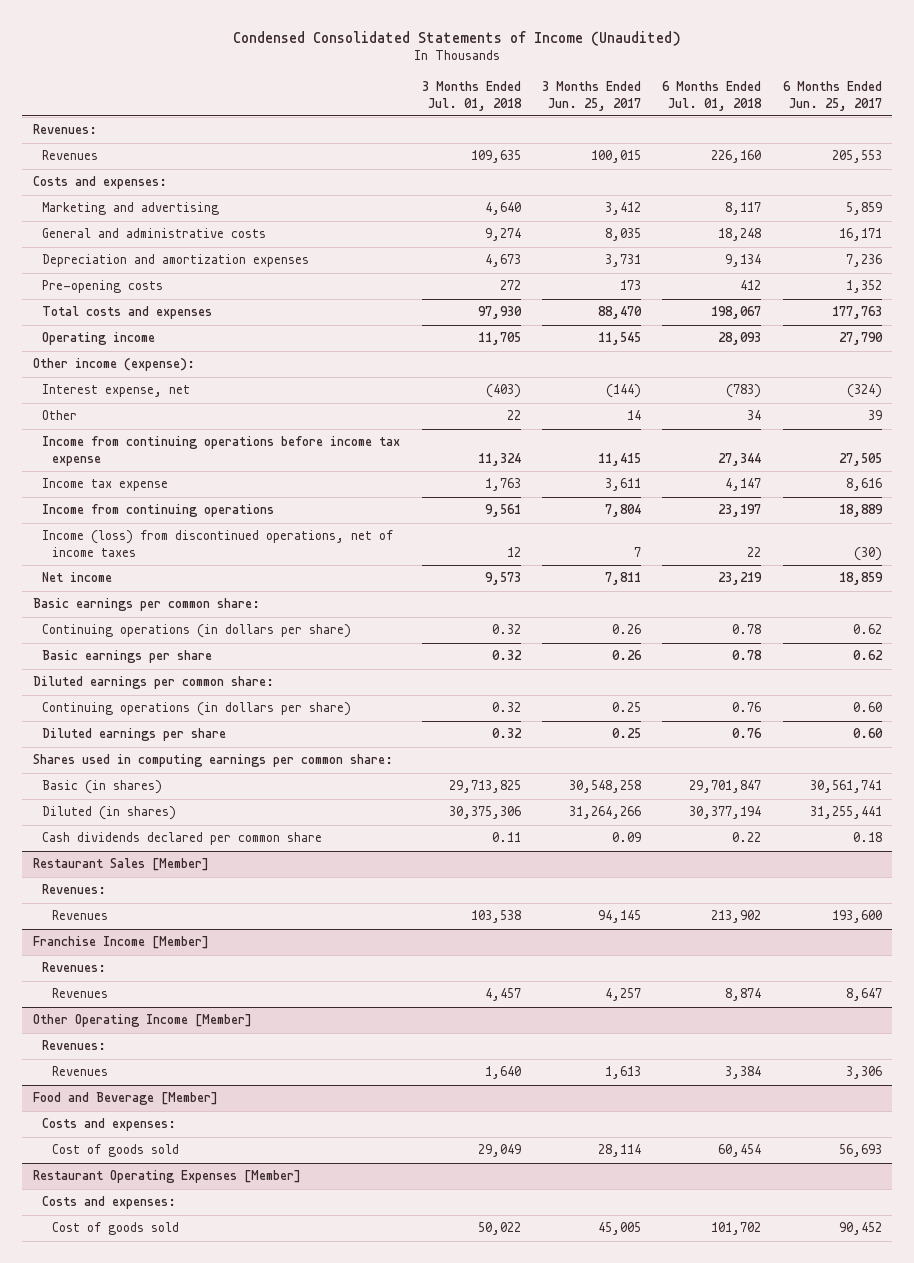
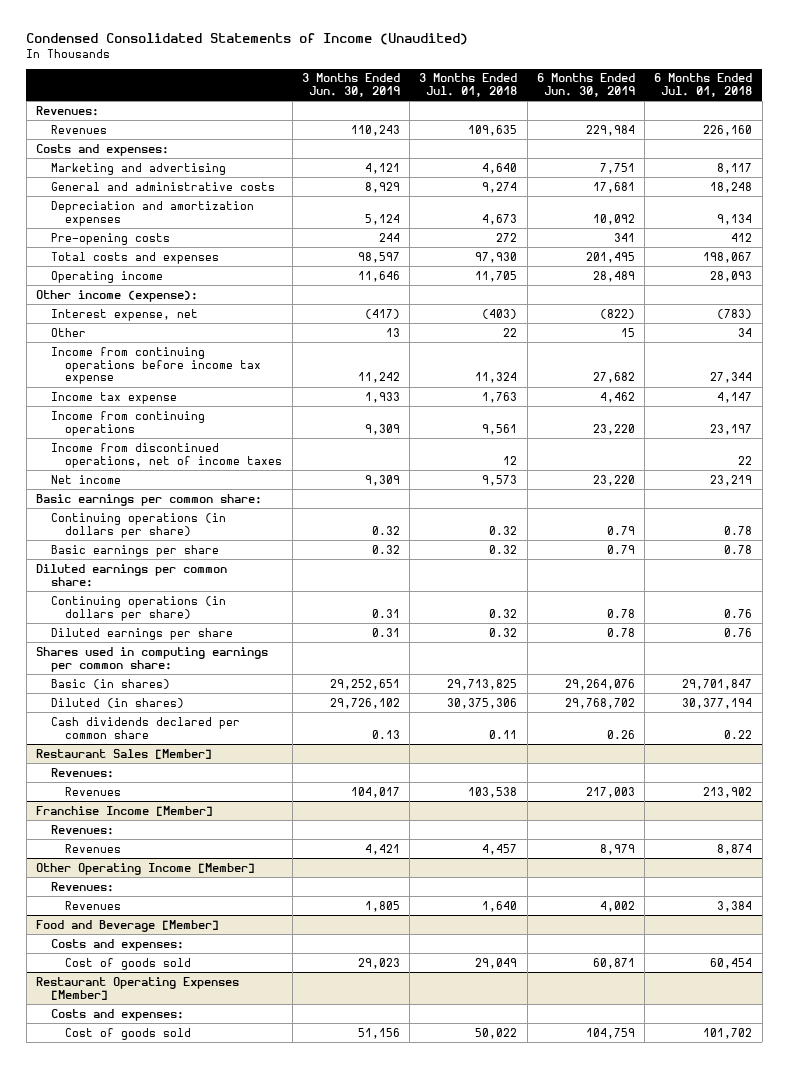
[541,80,641,111] 3 Months Ended Jun. 25, 2017 -> none
[782,80,882,111] 6 Months Ended Jun. 25, 2017 -> none
none -> [301,73,400,98] 3 Months Ended Jun. 30, 2019
none -> [536,73,635,98] 6 Months Ended Jun. 30, 2019
[42,530,394,558] Income (loss) from discontinued operations, net of income taxes -> [50,442,283,468] Income from discontinued operations, net of income taxes

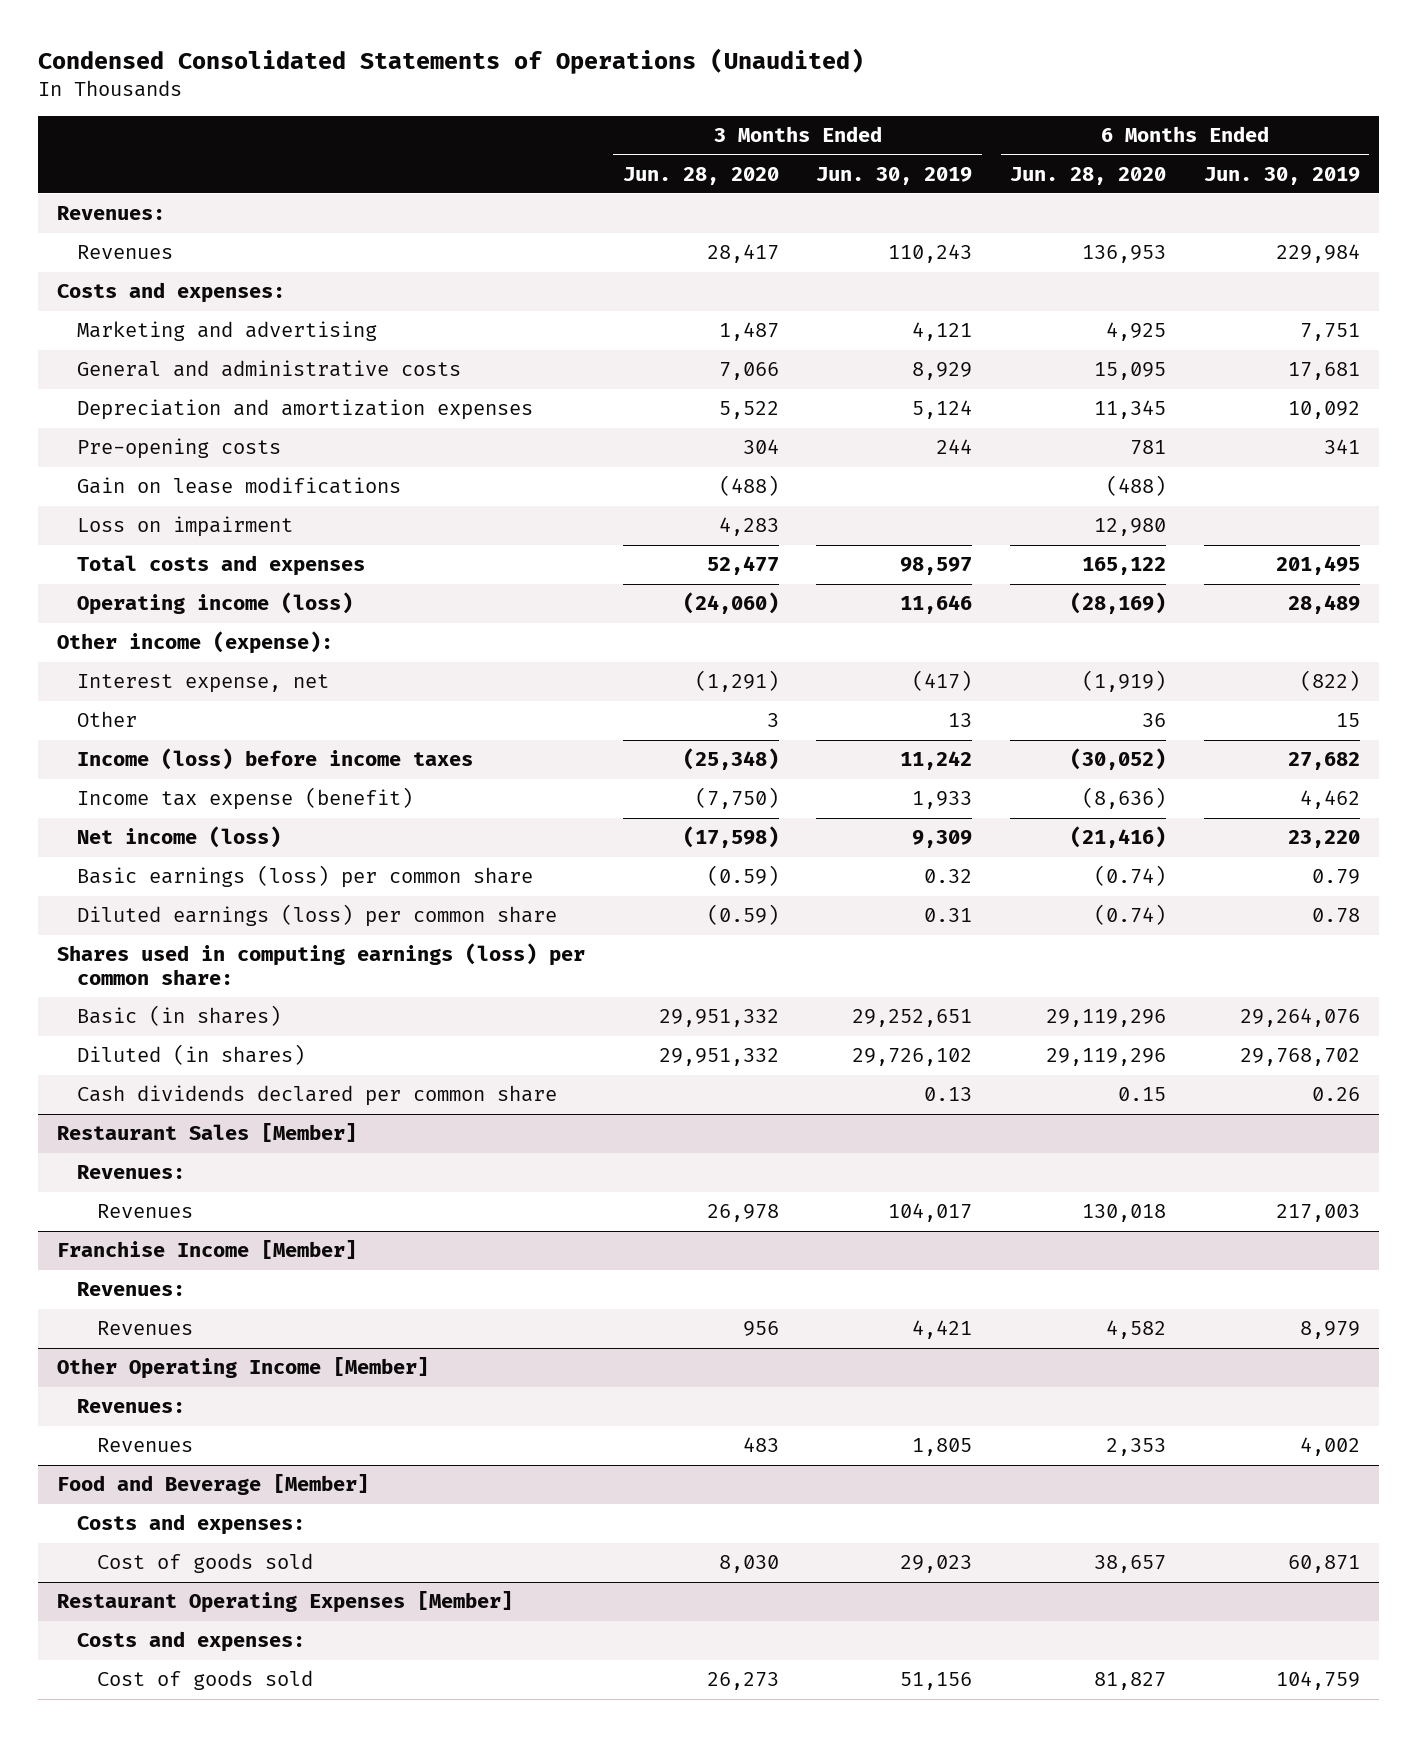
[26,33,469,46] Condensed Consolidated Statements of Income (Unaudited) -> [38,48,865,75] Condensed Consolidated Statements of Operations (Unaudited)
[419,73,518,98] 3 Months Ended Jul. 01, 2018 -> none
[654,73,753,98] 6 Months Ended Jul. 01, 2018 -> none
none -> [622,166,779,185] Jun. 28, 2020
none -> [1010,166,1167,185] Jun. 28, 2020
none -> [77,477,402,495] Gain on lease modifications
none -> [77,516,294,538] Loss on impairment
[50,270,163,283] Operating income -> [77,592,354,616] Operating income (loss)
[50,442,283,468] Income from discontinued operations, net of income taxes -> none
[50,474,121,484] Net income -> none
[36,493,263,506] Basic earnings per common share: -> none
[50,512,226,538] Continuing operations (in dollars per share) -> none
[36,563,228,587] Diluted earnings per common share: -> none
[50,595,226,621] Continuing operations (in dollars per share) -> none
[50,346,262,385] Income from continuing operations before income tax expense -> [77,748,474,771] Income (loss) before income taxes
[50,391,177,404] Income tax expense -> [77,787,414,811] Income tax expense (benefit)
[50,410,205,436] Income from continuing operations -> [77,826,282,849] Net income (loss)
[50,544,219,557] Basic earnings per share -> [77,865,534,889] Basic earnings (loss) per common share
[50,627,233,640] Diluted earnings per share -> [77,904,558,928] Diluted earnings (loss) per common share
[36,646,269,672] Shares used in computing earnings per common share: -> [57,943,586,985] Shares used in computing earnings (loss) per common share:

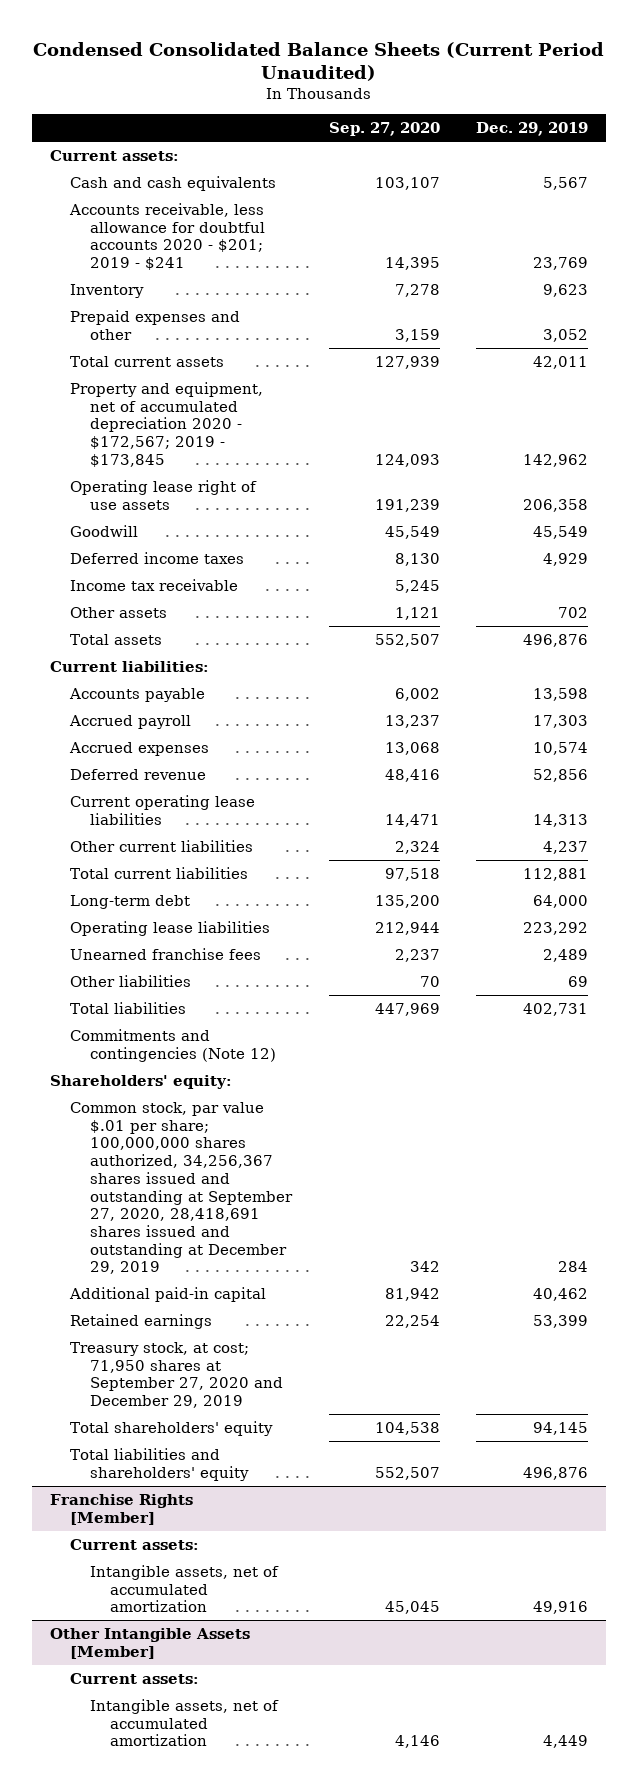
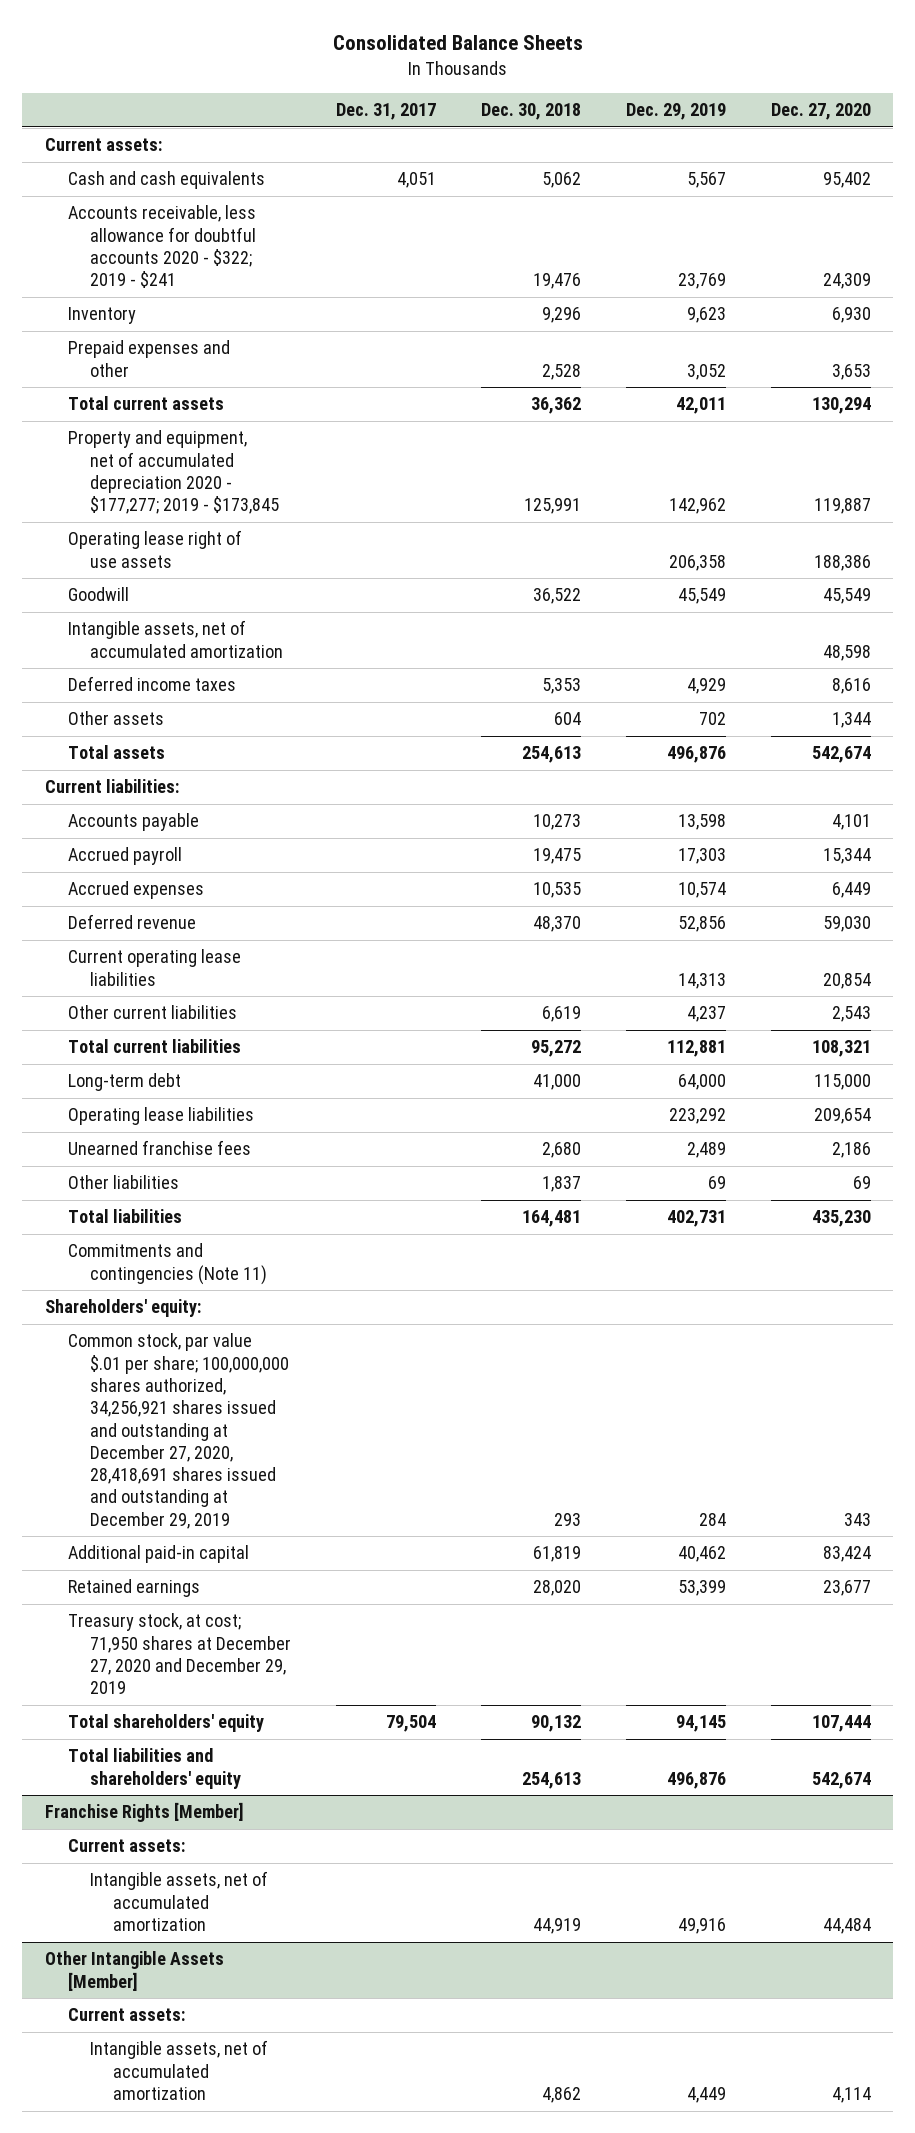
[33,41,605,82] Condensed Consolidated Balance Sheets (Current Period Unaudited) -> [332,35,583,51] Consolidated Balance Sheets
[328,122,440,137] Sep. 27, 2020 -> none
none -> [336,103,437,121] Dec. 31, 2017
none -> [480,103,581,121] Dec. 30, 2018
none -> [770,103,871,121] Dec. 27, 2020
[69,203,266,271] Accounts receivable, less allowance for doubtful accounts 2020 - $201; 2019 - $241 -> [67,205,257,289] Accounts receivable, less allowance for doubtful accounts 2020 - $322; 2019 - $241
[70,382,264,467] Property and equipment, net of accumulated depreciation 2020 - $172,567; 2019 - $173,845 -> [67,430,280,515] Property and equipment, net of accumulated depreciation 2020 - $177,277; 2019 - $173,845
none -> [67,620,284,658] Intangible assets, net of accumulated amortization
[70,579,239,592] Income tax receivable -> none
[70,1029,277,1062] Commitments and contingencies (Note 12) -> [67,1243,268,1285] Commitments and contingencies (Note 11)
[70,1102,294,1275] Common stock, par value $.01 per share; 100,000,000 shares authorized, 34,256,367 shares issued and outstanding at September 27, 2020, 28,418,691 shares issued and outstanding at December 29, 2019 -> [67,1333,290,1529] Common stock, par value $.01 per share; 100,000,000 shares authorized, 34,256,921 shares issued and outstanding at December 27, 2020, 28,418,691 shares issued and outstanding at December 29, 2019
[70,1342,284,1409] Treasury stock, at cost; 71,950 shares at September 27, 2020 and December 29, 2019 -> [67,1613,292,1695] Treasury stock, at cost; 71,950 shares at December 27, 2020 and December 29, 2019

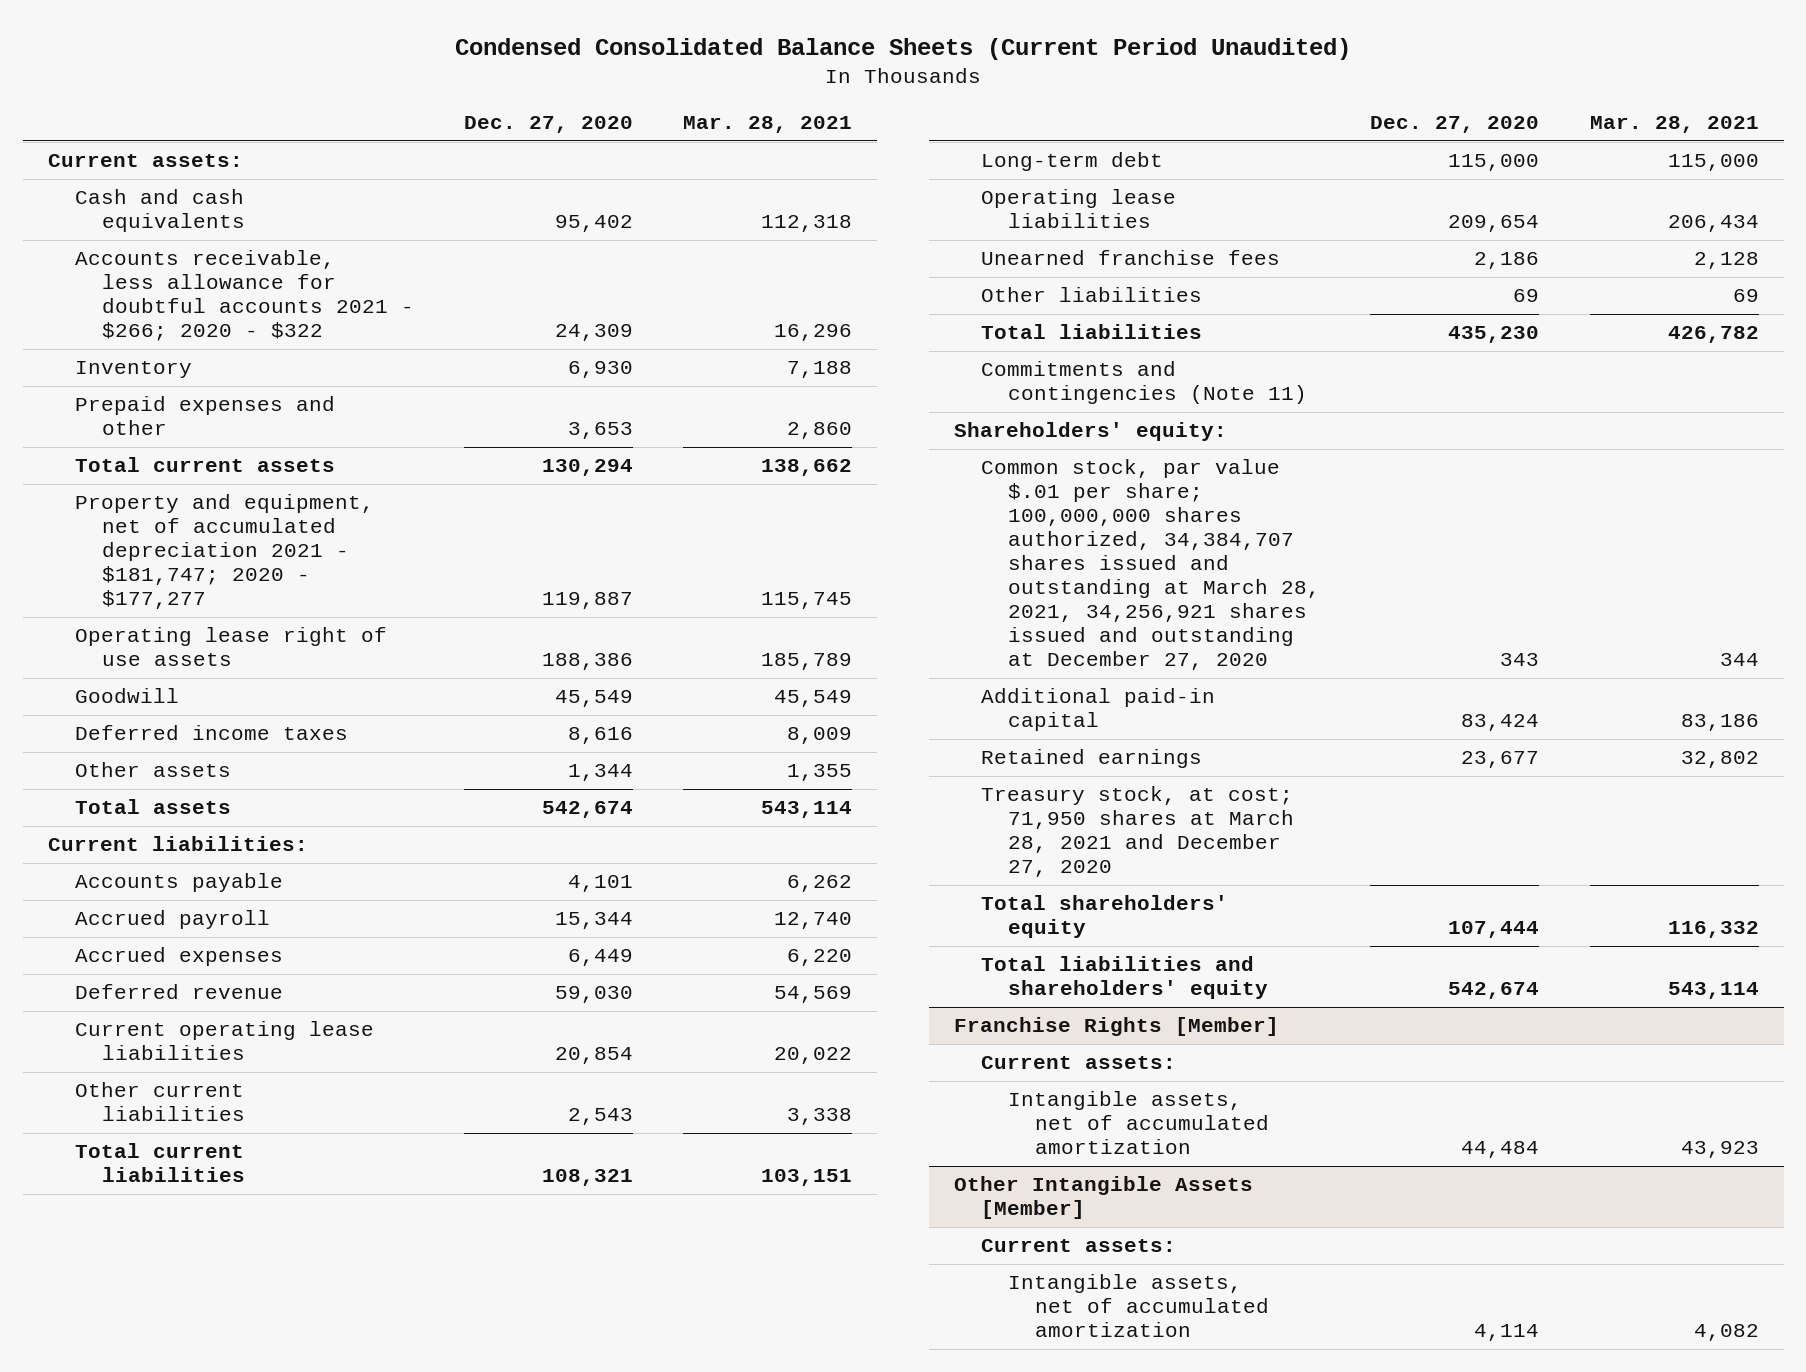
[332,35,583,51] Consolidated Balance Sheets -> [455,37,1352,60] Condensed Consolidated Balance Sheets (Current Period Unaudited)
[336,103,437,121] Dec. 31, 2017 -> none
[480,103,581,121] Dec. 30, 2018 -> none
[625,103,726,121] Dec. 29, 2019 -> none
none -> [683,116,853,134] Mar. 28, 2021
[67,205,257,289] Accounts receivable, less allowance for doubtful accounts 2020 - $322; 2019 - $241 -> [74,250,414,342] Accounts receivable, less allowance for doubtful accounts 2021 - $266; 2020 - $322
[67,430,280,515] Property and equipment, net of accumulated depreciation 2020 - $177,277; 2019 - $173,845 -> [74,494,374,610] Property and equipment, net of accumulated depreciation 2021 - $181,747; 2020 - $177,277
[67,620,284,658] Intangible assets, net of accumulated amortization -> none
[67,1333,290,1529] Common stock, par value $.01 per share; 100,000,000 shares authorized, 34,256,921 shares issued and outstanding at December 27, 2020, 28,418,691 shares issued and outstanding at December 29, 2019 -> [981,459,1321,671] Common stock, par value $.01 per share; 100,000,000 shares authorized, 34,384,707 shares issued and outstanding at March 28, 2021, 34,256,921 shares issued and outstanding at December 27, 2020
[67,1613,292,1695] Treasury stock, at cost; 71,950 shares at December 27, 2020 and December 29, 2019 -> [981,786,1295,878] Treasury stock, at cost; 71,950 shares at March 28, 2021 and December 27, 2020

